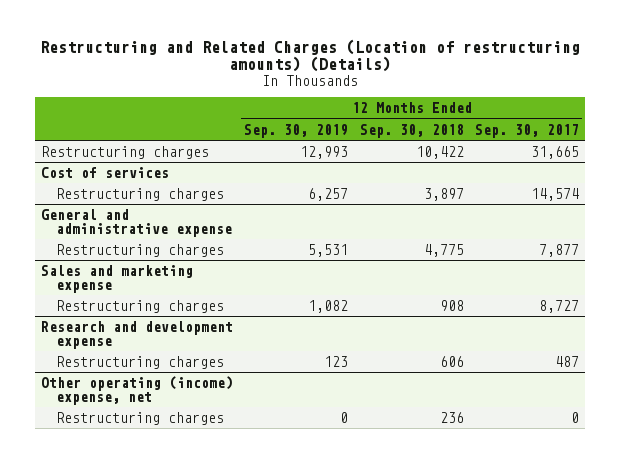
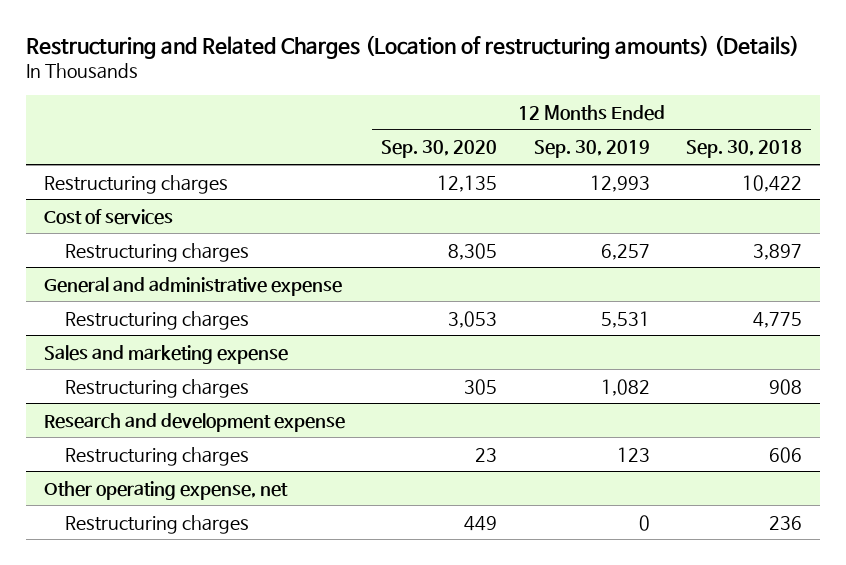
[475,123,580,138] Sep. 30, 2017 -> none
none -> [381,140,498,159] Sep. 30, 2020
[40,375,233,405] Other operating (income) expense, net -> [43,480,288,500] Other operating expense, net

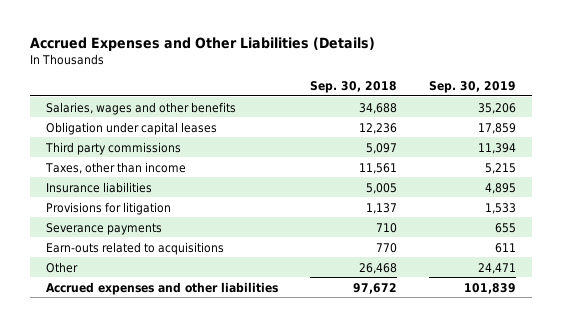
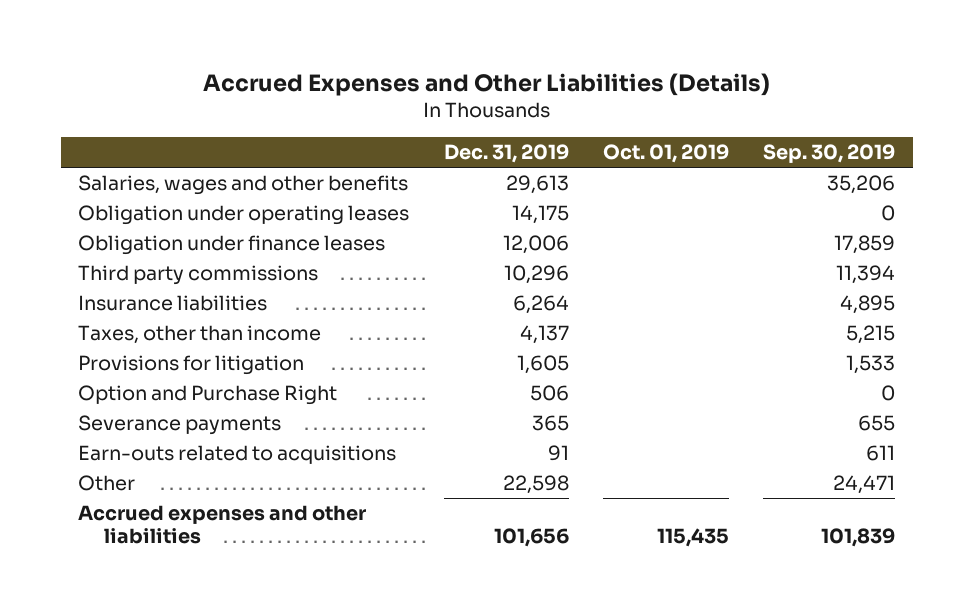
[309,81,397,94] Sep. 30, 2018 -> none
none -> [443,144,569,164] Dec. 31, 2019
none -> [602,144,729,164] Oct. 01, 2019
none -> [78,205,410,226] Obligation under operating leases
[45,121,217,135] Obligation under capital leases -> [78,235,386,256] Obligation under finance leases
[44,161,186,174] Taxes, other than income -> [78,325,322,345] Taxes, other than income
none -> [78,385,338,406] Option and Purchase Right

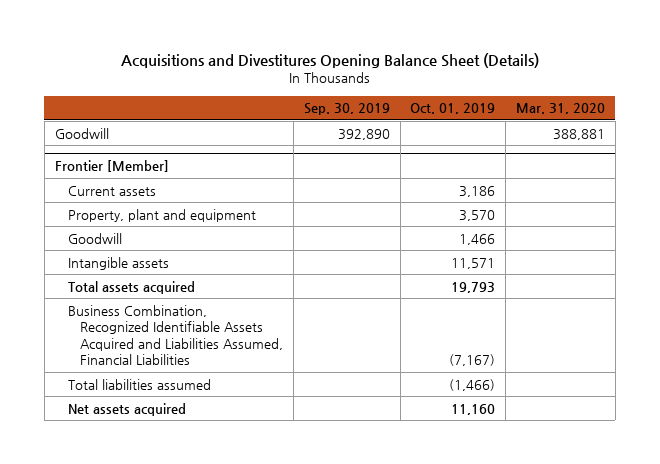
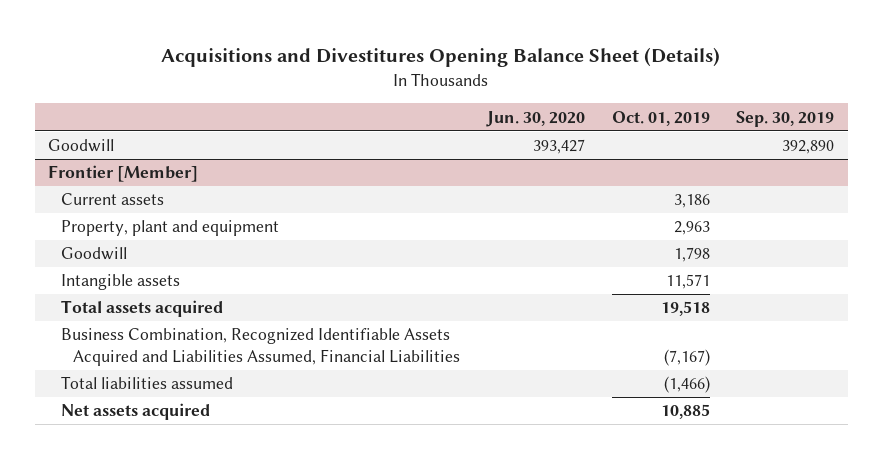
[515,103,605,115] Mar. 31, 2020 -> none
none -> [485,110,585,127] Jun. 30, 2020
[459,209,496,221] 3,570 -> [673,221,710,236] 2,963
[459,233,496,245] 1,466 -> [673,247,710,263] 1,798
[451,281,496,293] 19,793 -> [660,301,710,317] 19,518
[451,403,496,415] 11,160 -> [660,404,710,420] 10,885

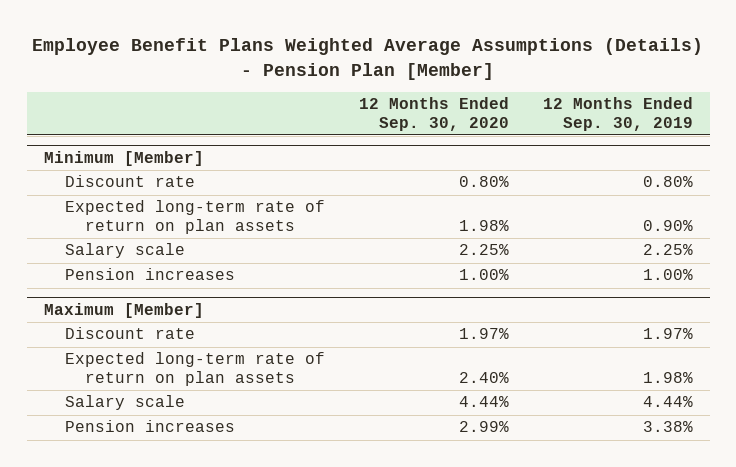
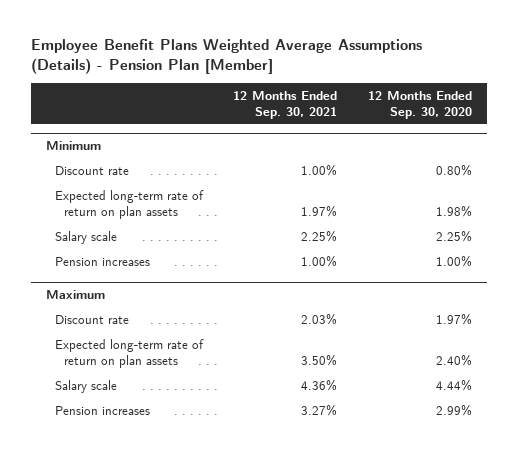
[542,97,693,131] 12 Months Ended Sep. 30, 2019 -> none
none -> [233,90,338,119] 12 Months Ended Sep. 30, 2021
[43,150,204,166] Minimum [Member] -> [45,140,101,150] Minimum
[43,302,204,318] Maximum [Member] -> [45,289,105,299] Maximum

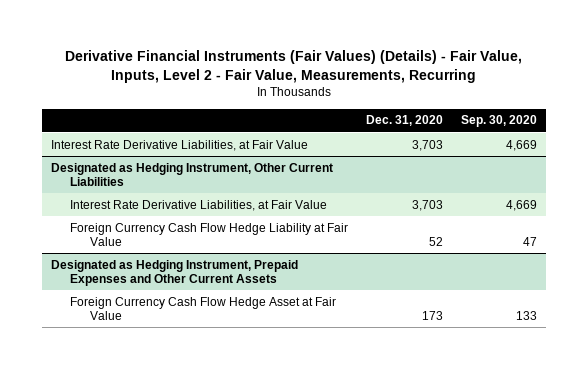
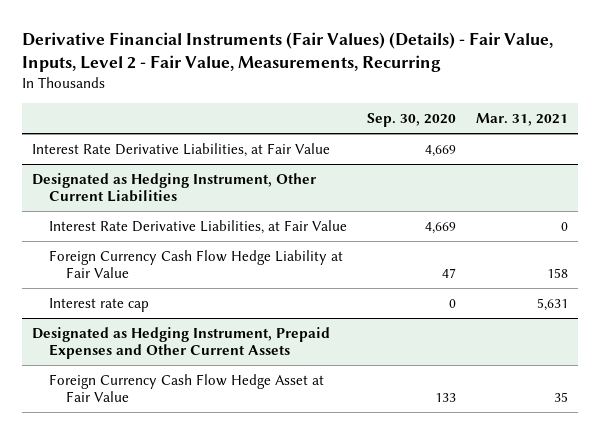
[366,115,444,127] Dec. 31, 2020 -> none
none -> [475,113,568,127] Mar. 31, 2021
none -> [48,297,149,312] Interest rate cap

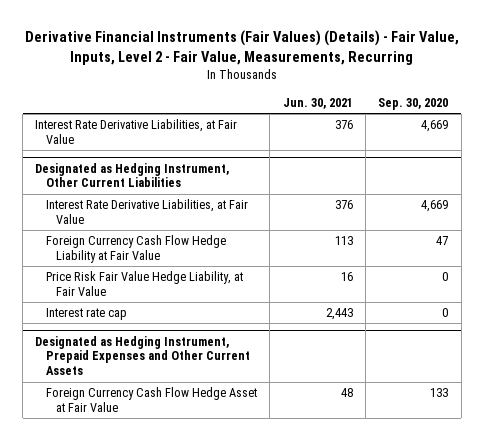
[475,113,568,127] Mar. 31, 2021 -> none
none -> [282,97,353,109] Jun. 30, 2021
none -> [45,271,243,297] Price Risk Fair Value Hedge Liability, at Fair Value

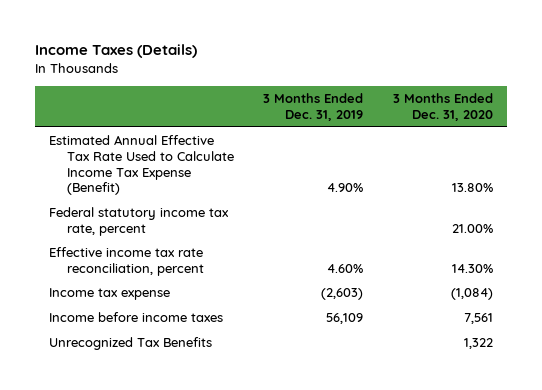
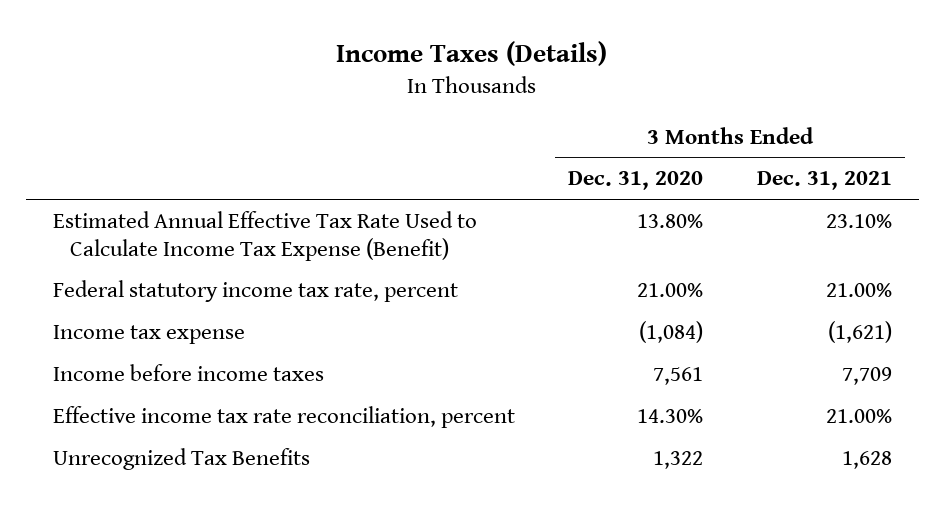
[263,93,364,121] 3 Months Ended Dec. 31, 2019 -> none
none -> [757,171,893,191] Dec. 31, 2021
[49,246,204,276] Effective income tax rate reconciliation, percent -> [52,405,515,428] Effective income tax rate reconciliation, percent

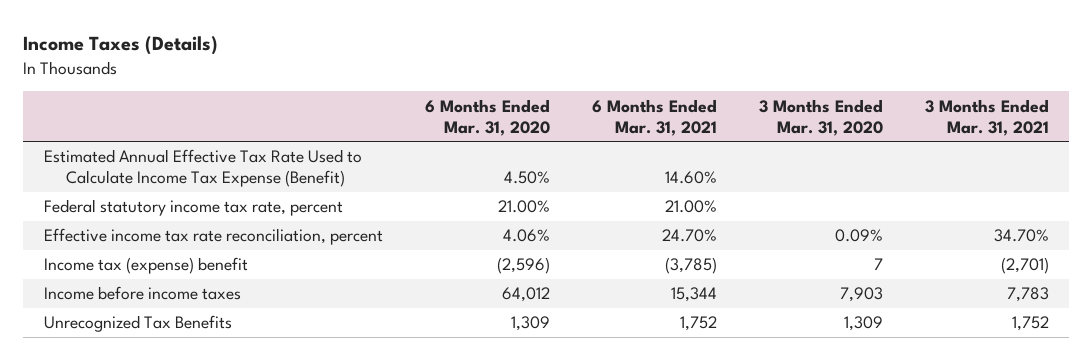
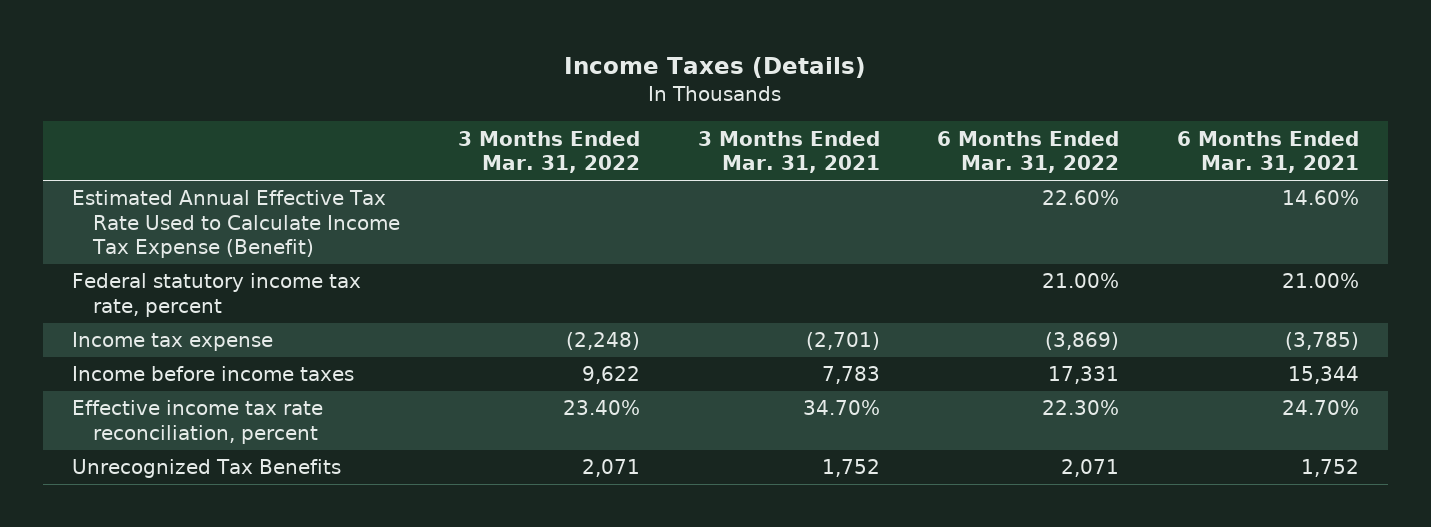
[424,98,550,136] 6 Months Ended Mar. 31, 2020 -> none
[758,98,883,136] 3 Months Ended Mar. 31, 2020 -> none
none -> [458,130,641,174] 3 Months Ended Mar. 31, 2022
none -> [937,130,1120,174] 6 Months Ended Mar. 31, 2022
[43,257,248,275] Income tax (expense) benefit -> [71,332,273,352] Income tax expense
[43,228,383,246] Effective income tax rate reconciliation, percent -> [71,400,323,444] Effective income tax rate reconciliation, percent

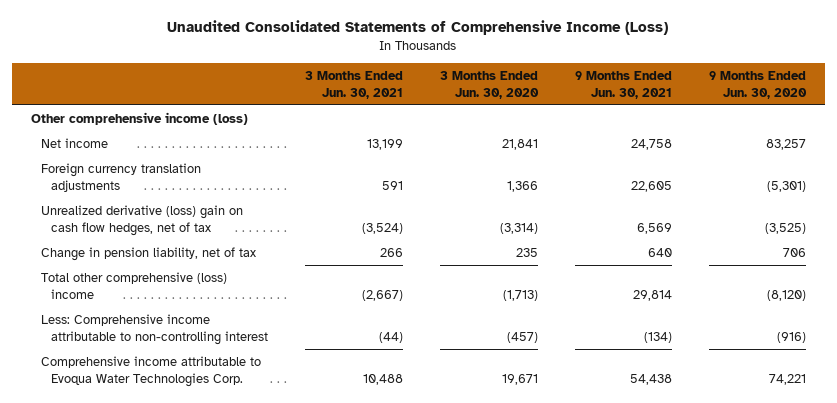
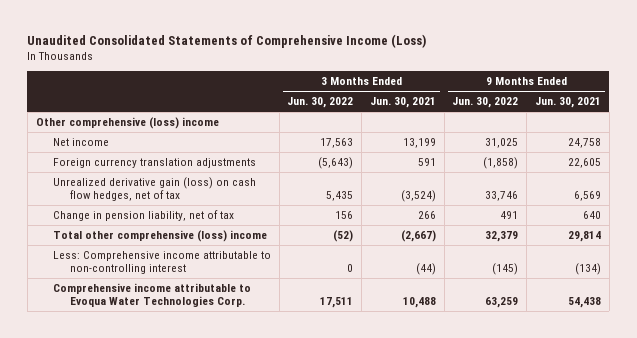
[440,70,540,99] 3 Months Ended Jun. 30, 2020 -> none
[709,70,808,99] 9 Months Ended Jun. 30, 2020 -> none
none -> [287,97,354,109] Jun. 30, 2022
none -> [452,97,519,109] Jun. 30, 2022
[30,111,248,125] Other comprehensive income (loss) -> [35,116,219,129] Other comprehensive (loss) income
[40,204,243,236] Unrealized derivative (loss) gain on cash flow hedges, net of tax -> [52,176,256,201] Unrealized derivative gain (loss) on cash flow hedges, net of tax

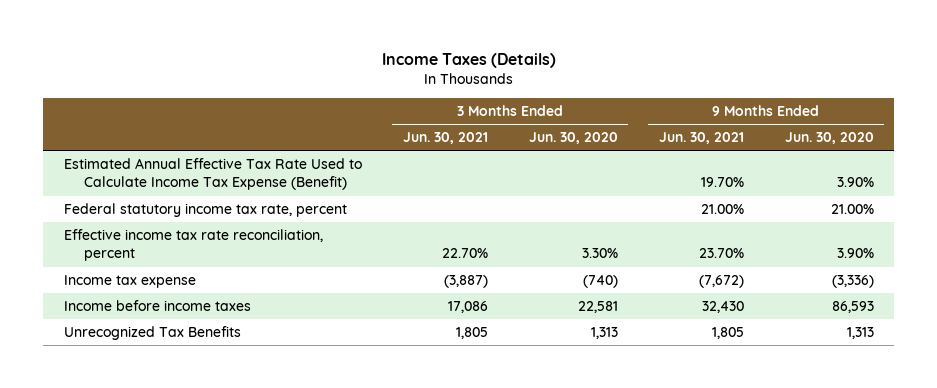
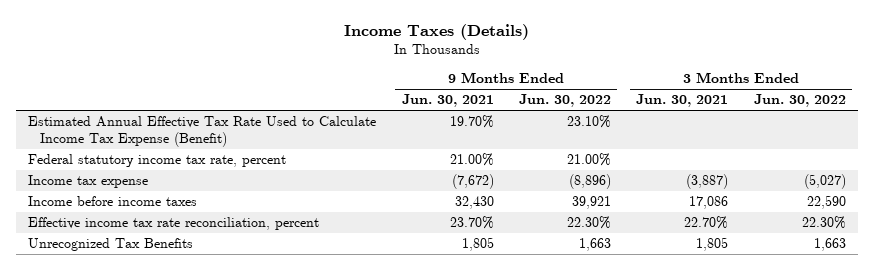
[528,132,618,145] Jun. 30, 2020 -> none
[784,132,874,145] Jun. 30, 2020 -> none
none -> [519,94,612,108] Jun. 30, 2022
none -> [753,94,846,108] Jun. 30, 2022
[63,229,323,262] Effective income tax rate reconciliation, percent -> [28,217,320,231] Effective income tax rate reconciliation, percent

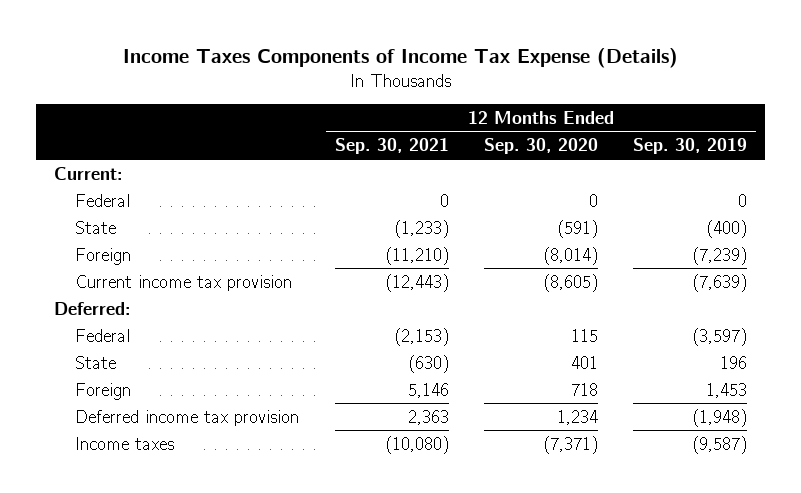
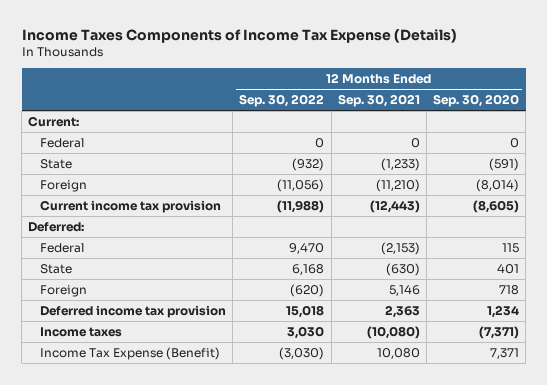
[633,138,748,155] Sep. 30, 2019 -> none
none -> [239,94,325,108] Sep. 30, 2022
none -> [40,346,221,360] Income Tax Expense (Benefit)

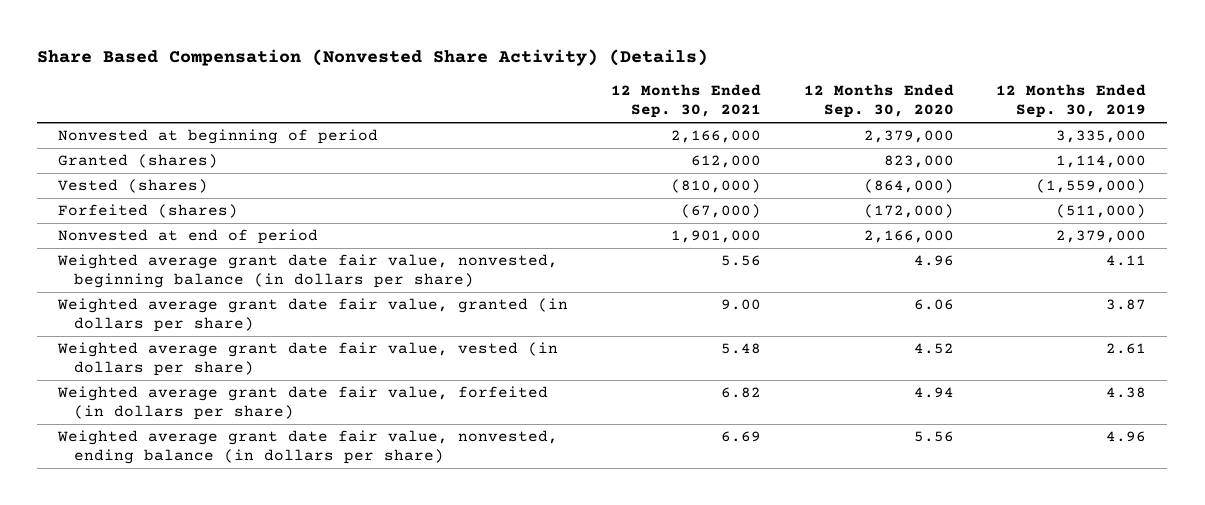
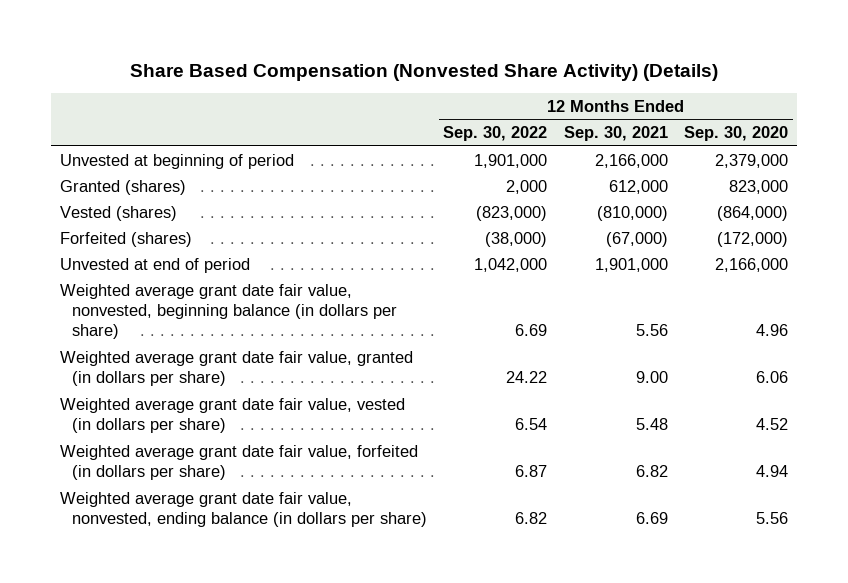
[996,84,1147,119] 12 Months Ended Sep. 30, 2019 -> none
none -> [443,126,548,142] Sep. 30, 2022
[58,129,379,145] Nonvested at beginning of period -> [59,153,294,169] Unvested at beginning of period
[58,229,319,245] Nonvested at end of period -> [59,257,250,273] Unvested at end of period

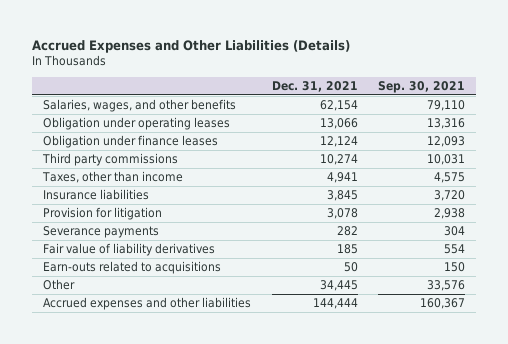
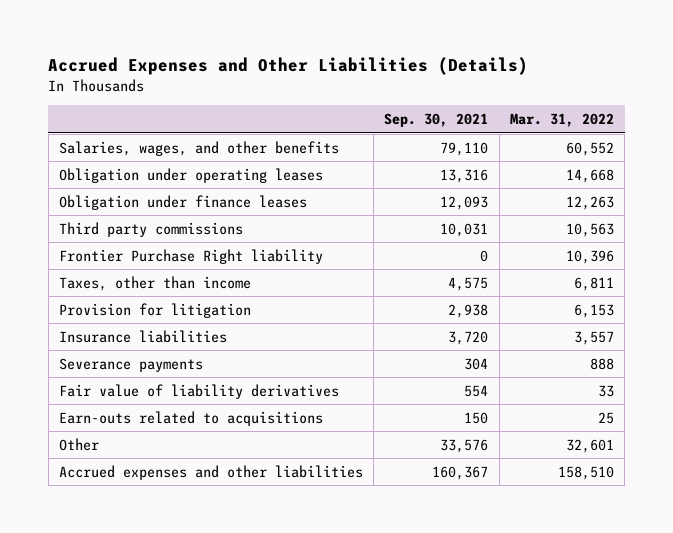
[271,80,358,92] Dec. 31, 2021 -> none
none -> [509,113,614,128] Mar. 31, 2022
none -> [58,248,323,264] Frontier Purchase Right liability
[42,189,149,201] Insurance liabilities -> [58,329,227,343] Insurance liabilities

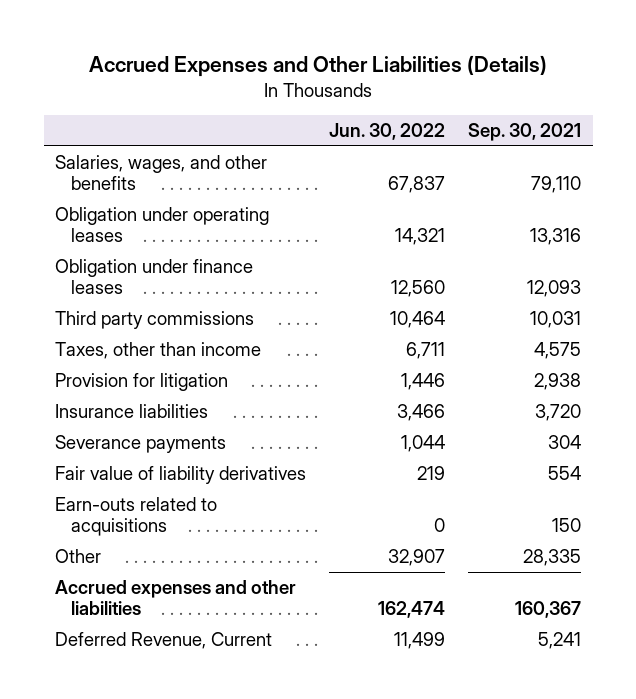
[509,113,614,128] Mar. 31, 2022 -> none
none -> [329,123,446,141] Jun. 30, 2022
[58,248,323,264] Frontier Purchase Right liability -> none
[440,438,489,453] 33,576 -> [523,548,582,566] 28,335
none -> [55,631,273,649] Deferred Revenue, Current

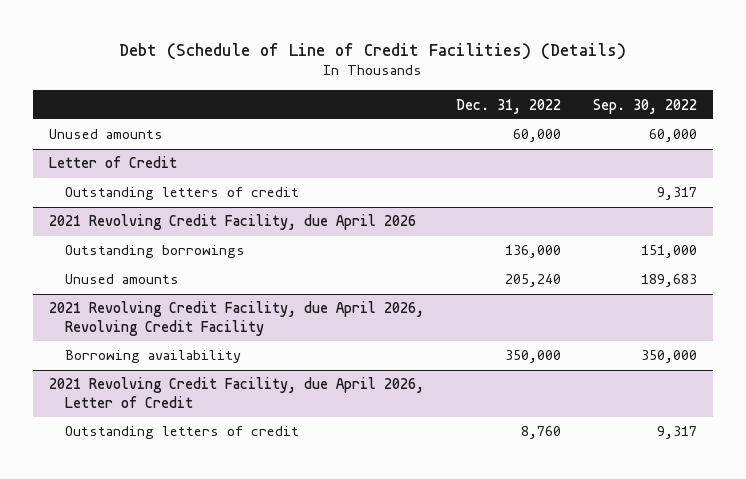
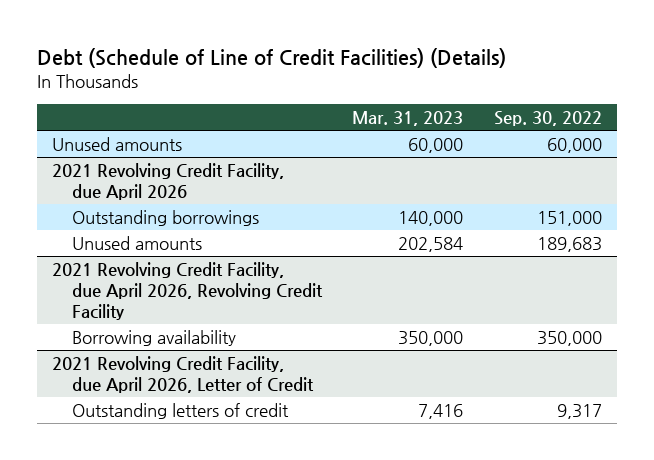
[456,98,562,114] Dec. 31, 2022 -> none
none -> [352,111,464,127] Mar. 31, 2023
[48,156,177,169] Letter of Credit -> none
[65,187,300,201] Outstanding letters of credit -> none

